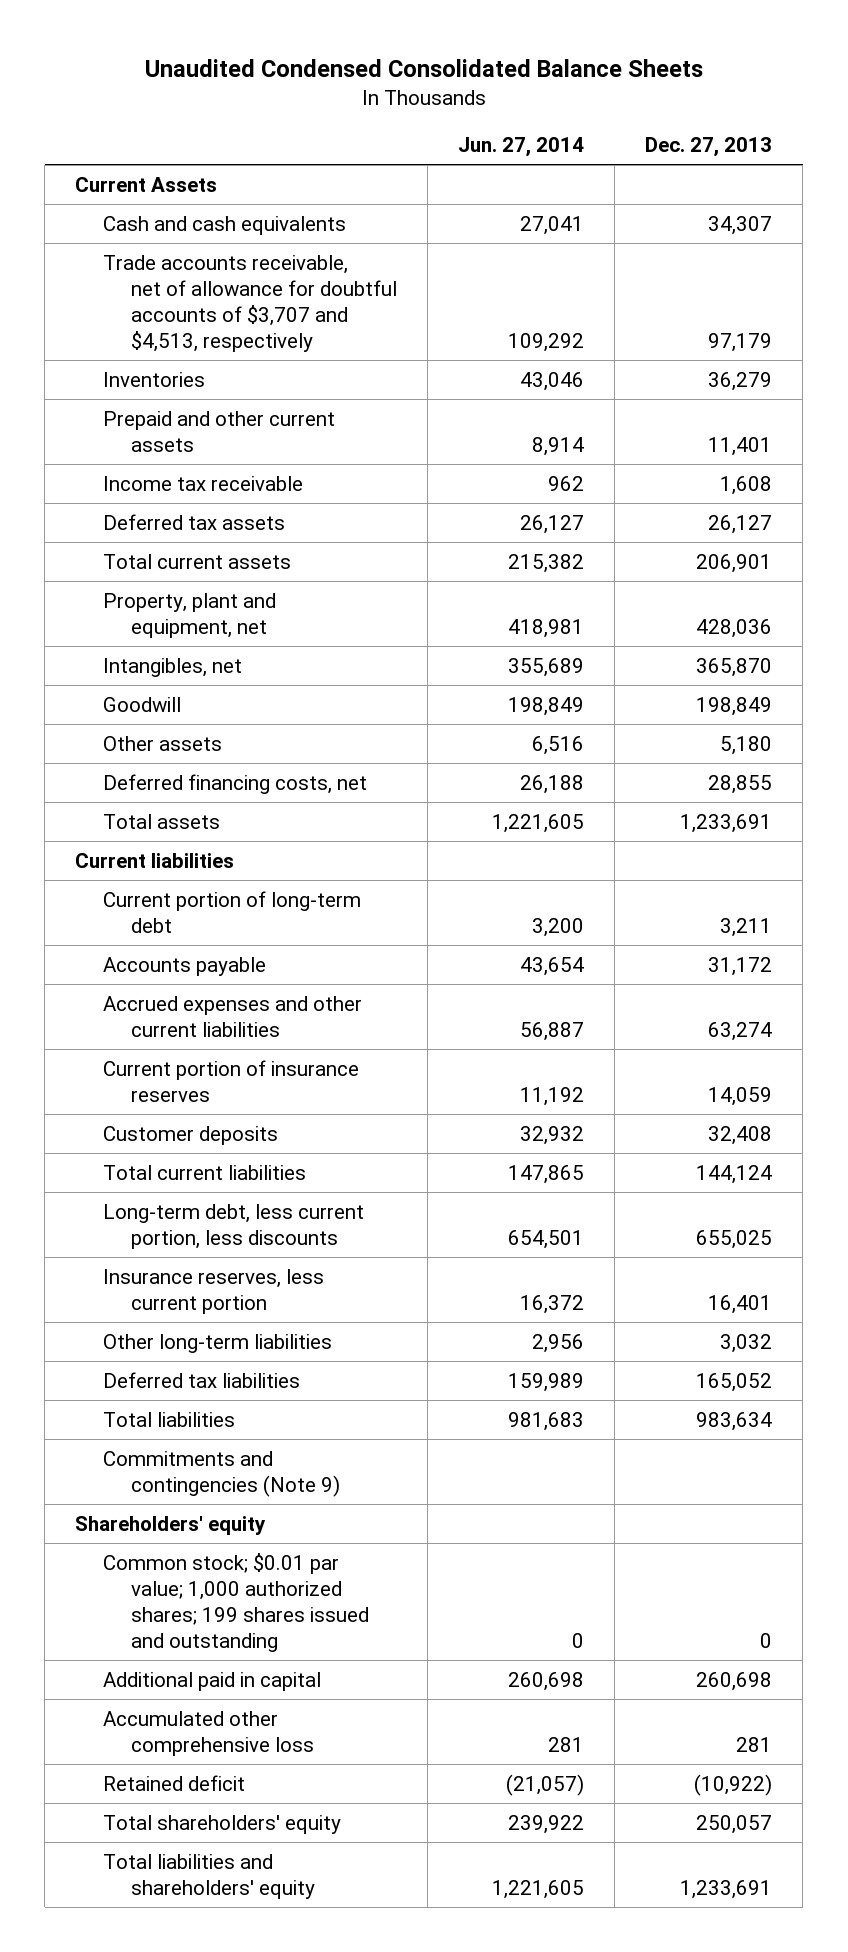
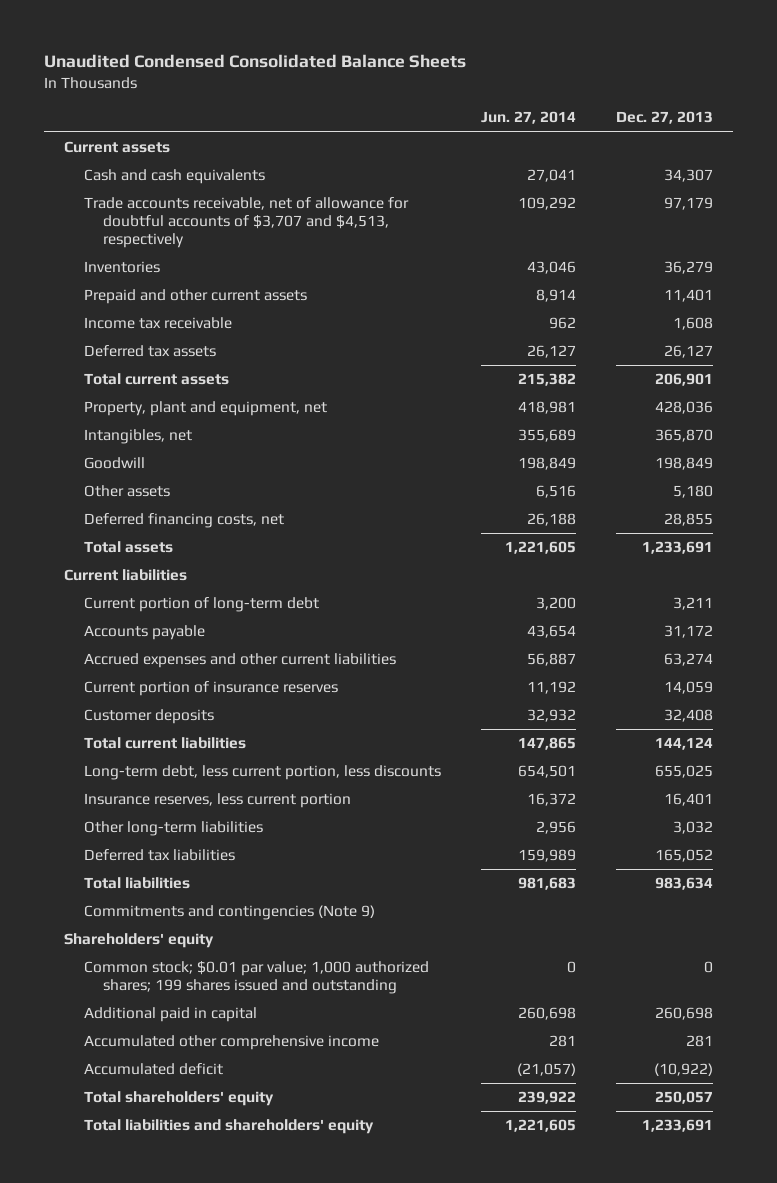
[75,176,218,192] Current Assets -> [63,141,170,154] Current assets
[103,1710,315,1756] Accumulated other comprehensive loss -> [83,1035,379,1051] Accumulated other comprehensive income
[103,1774,246,1791] Retained deficit -> [83,1063,223,1076] Accumulated deficit

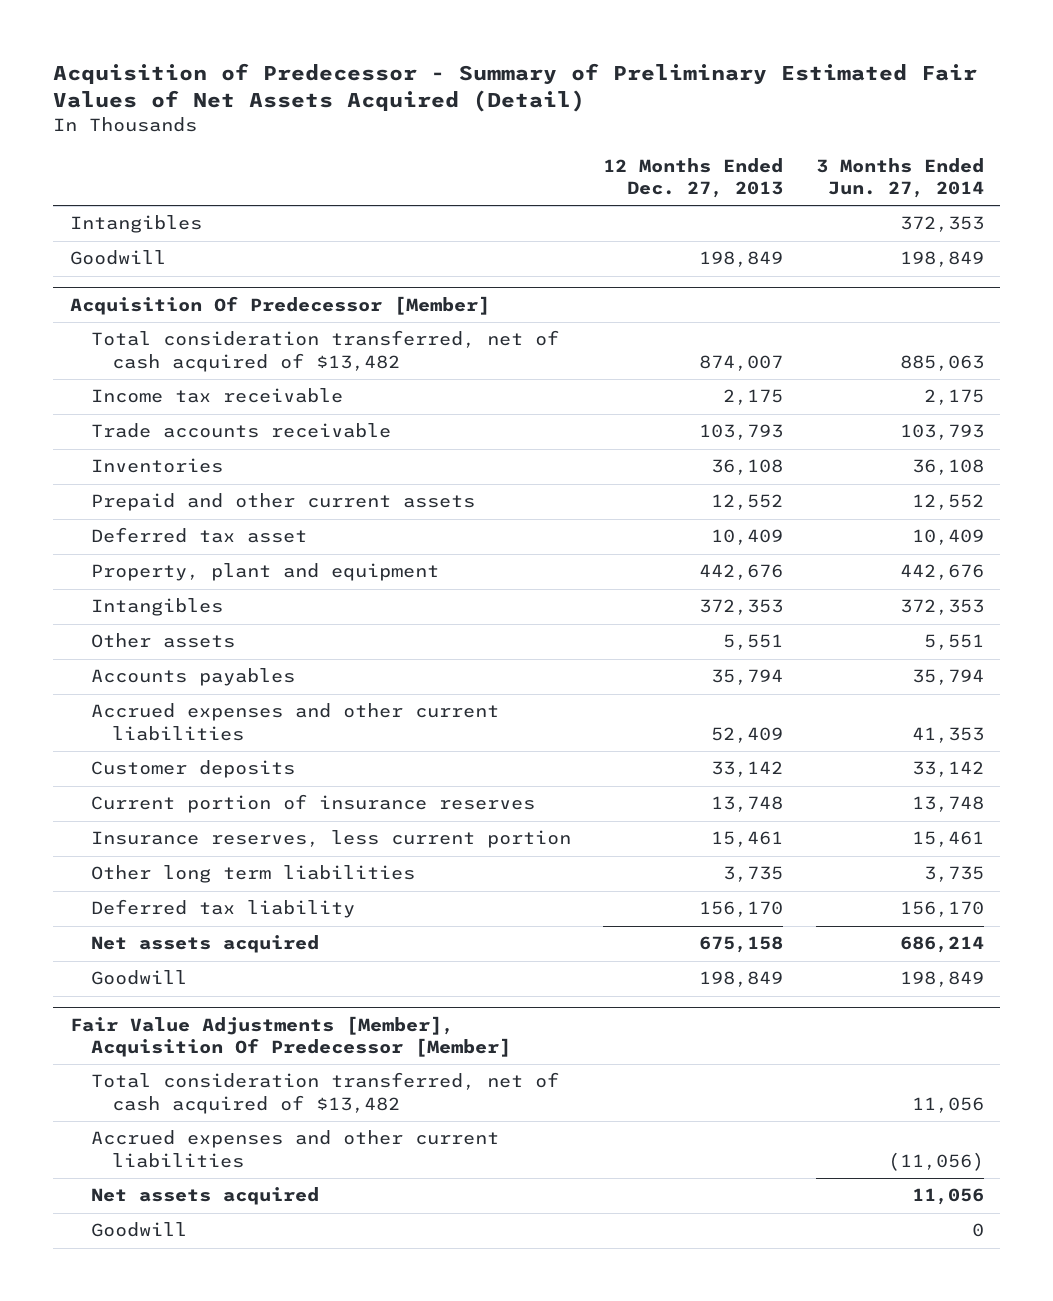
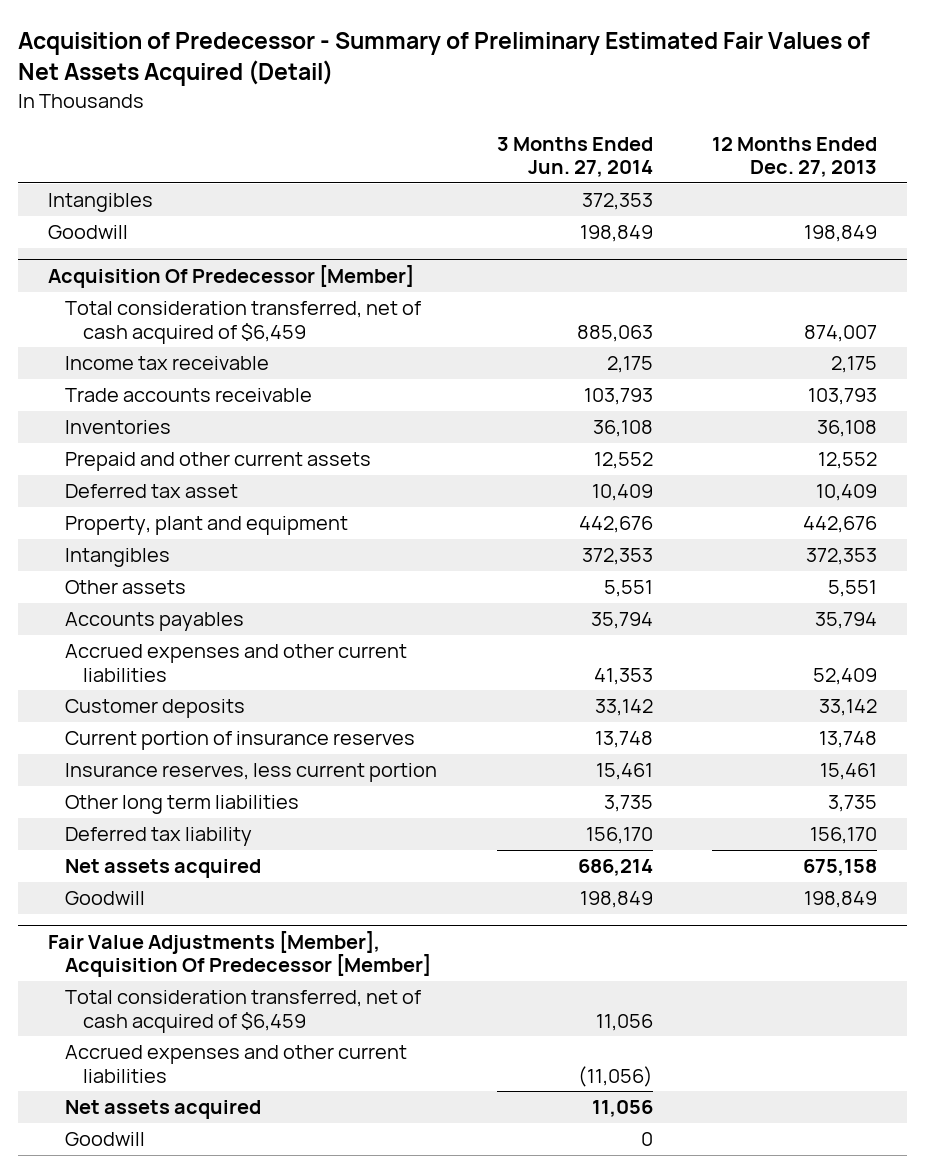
[90,330,559,372] Total consideration transferred, net of cash acquired of $13,482 -> [65,301,422,344] Total consideration transferred, net of cash acquired of $6,459
[90,1072,559,1114] Total consideration transferred, net of cash acquired of $13,482 -> [65,990,422,1033] Total consideration transferred, net of cash acquired of $6,459

